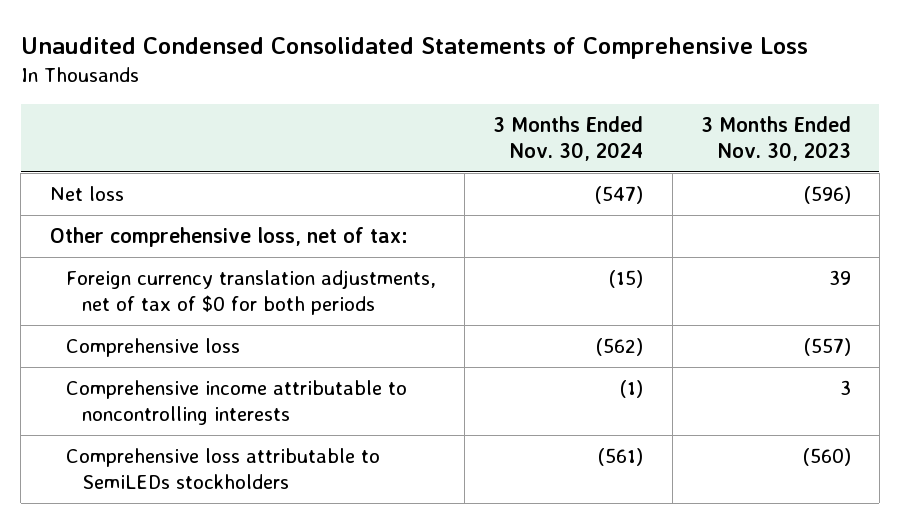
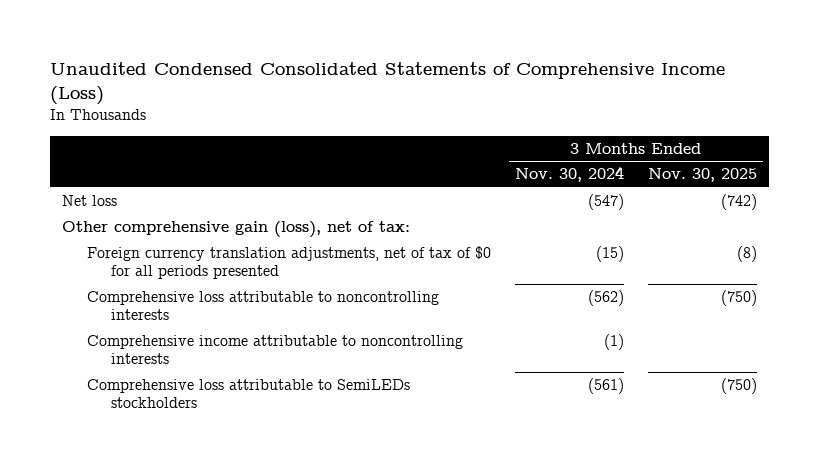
[20,36,808,59] Unaudited Condensed Consolidated Statements of Comprehensive Loss -> [50,61,726,105] Unaudited Condensed Consolidated Statements of Comprehensive Income (Loss)
[700,115,851,161] 3 Months Ended Nov. 30, 2023 -> none
none -> [648,168,758,183] Nov. 30, 2025
[49,227,408,248] Other comprehensive loss, net of tax: -> [62,221,411,239] Other comprehensive gain (loss), net of tax:
[65,270,436,316] Foreign currency translation adjustments, net of tax of $0 for both periods -> [86,246,491,280] Foreign currency translation adjustments, net of tax of $0 for all periods presented
[65,338,240,358] Comprehensive loss -> [86,291,439,321] Comprehensive loss attributable to noncontrolling interests

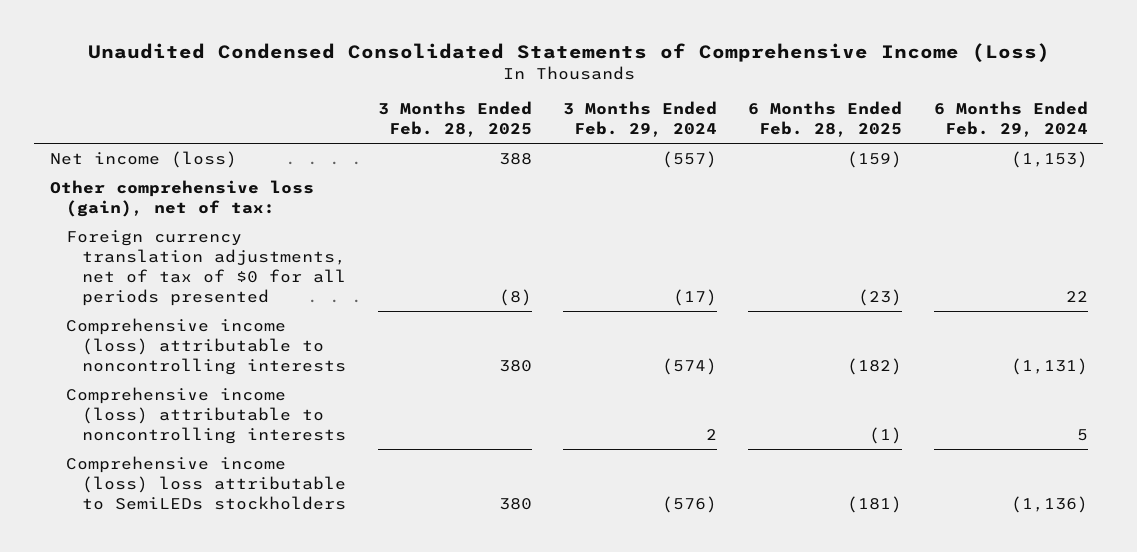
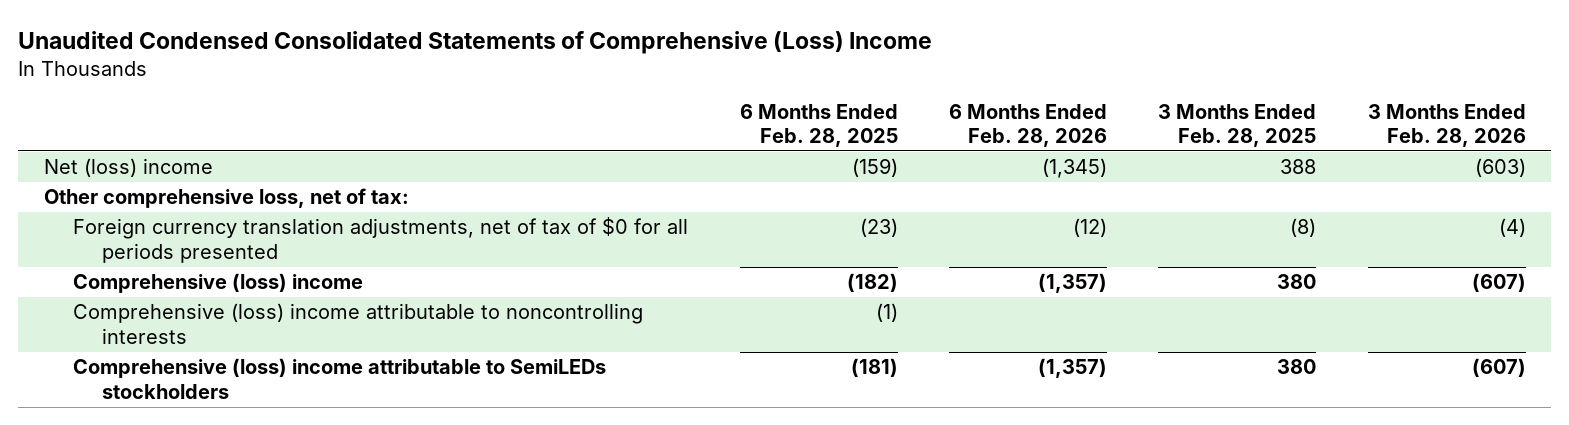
[87,43,1050,63] Unaudited Condensed Consolidated Statements of Comprehensive Income (Loss) -> [18,31,933,55] Unaudited Condensed Consolidated Statements of Comprehensive (Loss) Income
[562,101,717,138] 3 Months Ended Feb. 29, 2024 -> none
[933,101,1088,138] 6 Months Ended Feb. 29, 2024 -> none
none -> [948,103,1107,147] 6 Months Ended Feb. 28, 2026
none -> [1367,103,1526,147] 3 Months Ended Feb. 28, 2026
[49,150,237,168] Net income (loss) -> [43,158,213,178] Net (loss) income
[49,179,314,217] Other comprehensive loss (gain), net of tax: -> [43,188,409,209] Other comprehensive loss, net of tax:
[65,317,347,375] Comprehensive income (loss) attributable to noncontrolling interests -> [73,273,364,294] Comprehensive (loss) income
[65,386,347,444] Comprehensive income (loss) attributable to noncontrolling interests -> [73,303,644,344] Comprehensive (loss) income attributable to noncontrolling interests
[65,455,347,510] Comprehensive income (loss) loss attributable to SemiLEDs stockholders -> [73,358,607,399] Comprehensive (loss) income attributable to SemiLEDs stockholders

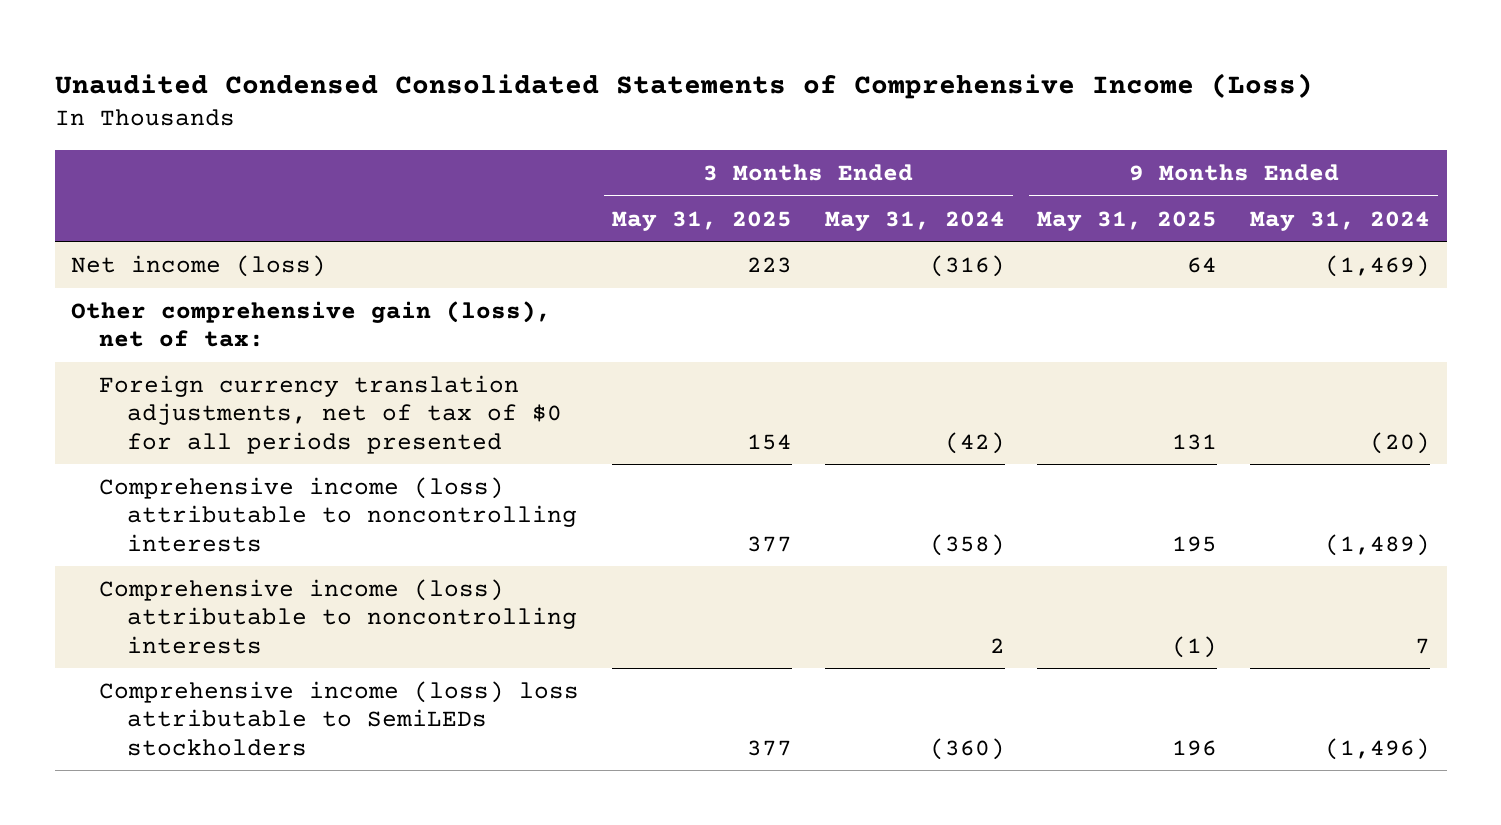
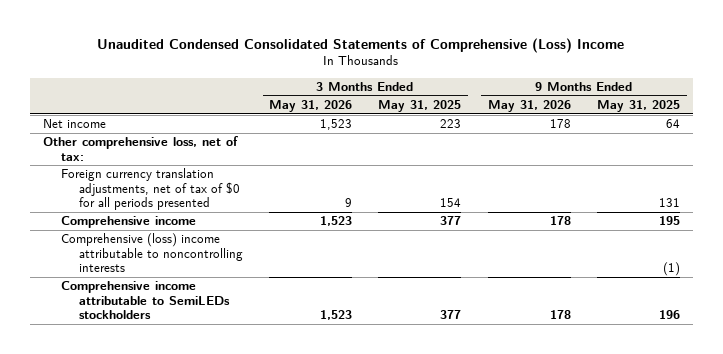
[54,72,1313,99] Unaudited Condensed Consolidated Statements of Comprehensive Income (Loss) -> [97,37,625,53] Unaudited Condensed Consolidated Statements of Comprehensive (Loss) Income
[824,210,1005,231] May 31, 2024 -> none
[1250,210,1431,231] May 31, 2024 -> none
none -> [269,99,353,112] May 31, 2026
none -> [487,99,571,112] May 31, 2026
[70,254,326,277] Net income (loss) -> [42,119,106,129] Net income
[70,300,551,348] Other comprehensive gain (loss), net of tax: -> [42,136,238,161] Other comprehensive loss, net of tax:
[99,476,578,552] Comprehensive income (loss) attributable to noncontrolling interests -> [60,216,196,229] Comprehensive income
[99,578,578,654] Comprehensive income (loss) attributable to noncontrolling interests -> [60,233,243,273] Comprehensive (loss) income attributable to noncontrolling interests
[99,680,580,756] Comprehensive income (loss) loss attributable to SemiLEDs stockholders -> [60,281,230,320] Comprehensive income attributable to SemiLEDs stockholders

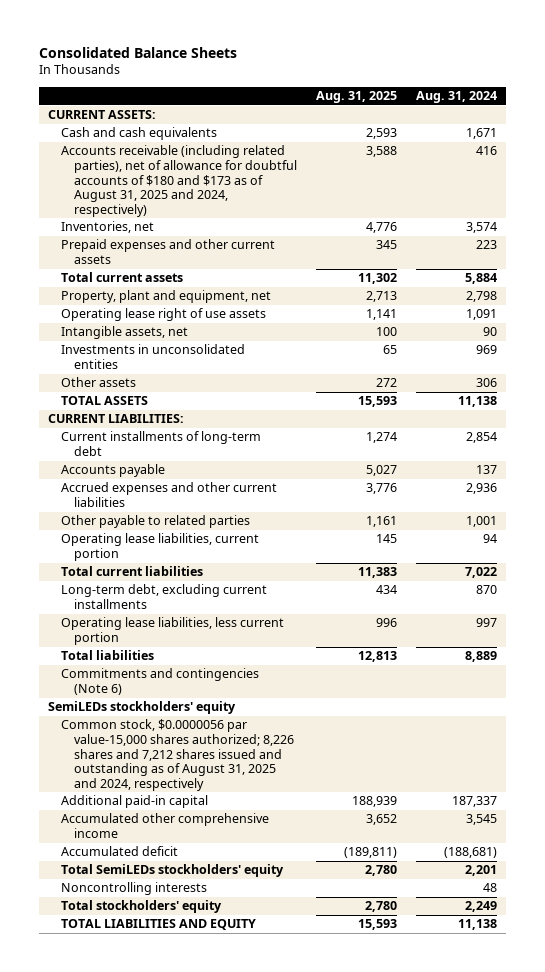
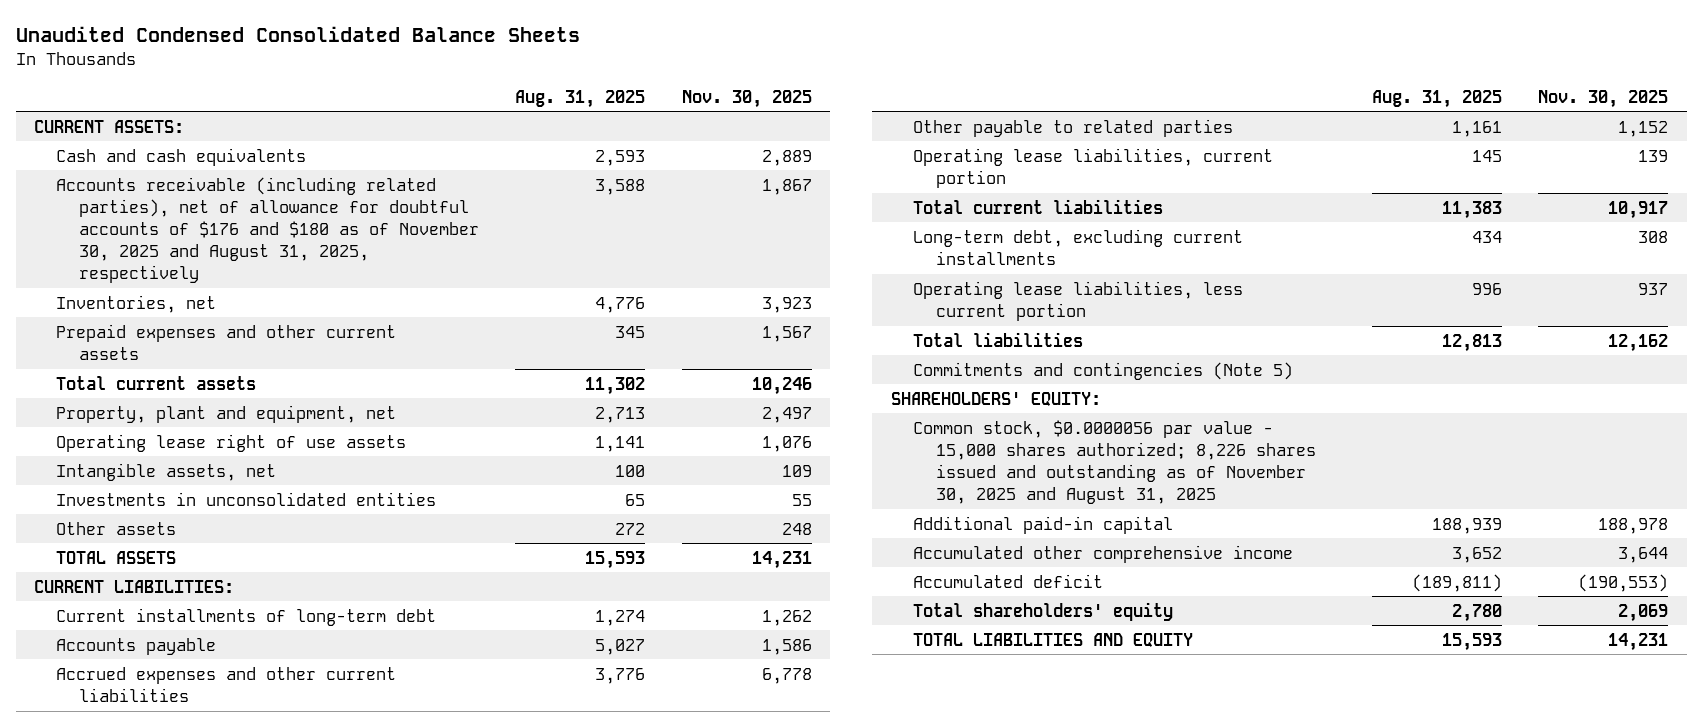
[38,46,237,58] Consolidated Balance Sheets -> [15,26,580,43] Unaudited Condensed Consolidated Balance Sheets
[415,91,497,104] Aug. 31, 2024 -> none
none -> [681,89,812,108] Nov. 30, 2025
[60,145,297,217] Accounts receivable (including related parties), net of allowance for doubtful accounts of $180 and $173 as of August 31, 2025 and 2024, respectively) -> [56,176,479,284] Accounts receivable (including related parties), net of allowance for doubtful accounts of $176 and $180 as of November 30, 2025 and August 31, 2025, respectively
[60,668,259,695] Commitments and contingencies (Note 6) -> [913,361,1294,380] Commitments and contingencies (Note 5)
[48,701,237,715] SemiLEDs stockholders' equity -> [890,391,1101,406] SHAREHOLDERS' EQUITY:
[60,719,294,791] Common stock, $0.0000056 par value-15,000 shares authorized; 8,226 shares and 7,212 shares issued and outstanding as of August 31, 2025 and 2024, respectively -> [913,419,1316,505] Common stock, $0.0000056 par value - 15,000 shares authorized; 8,226 shares issued and outstanding as of November 30, 2025 and August 31, 2025
[60,882,207,896] Noncontrolling interests -> none
[60,900,222,914] Total stockholders' equity -> none
[60,864,284,878] Total SemiLEDs stockholders' equity -> [913,601,1174,621] Total shareholders' equity

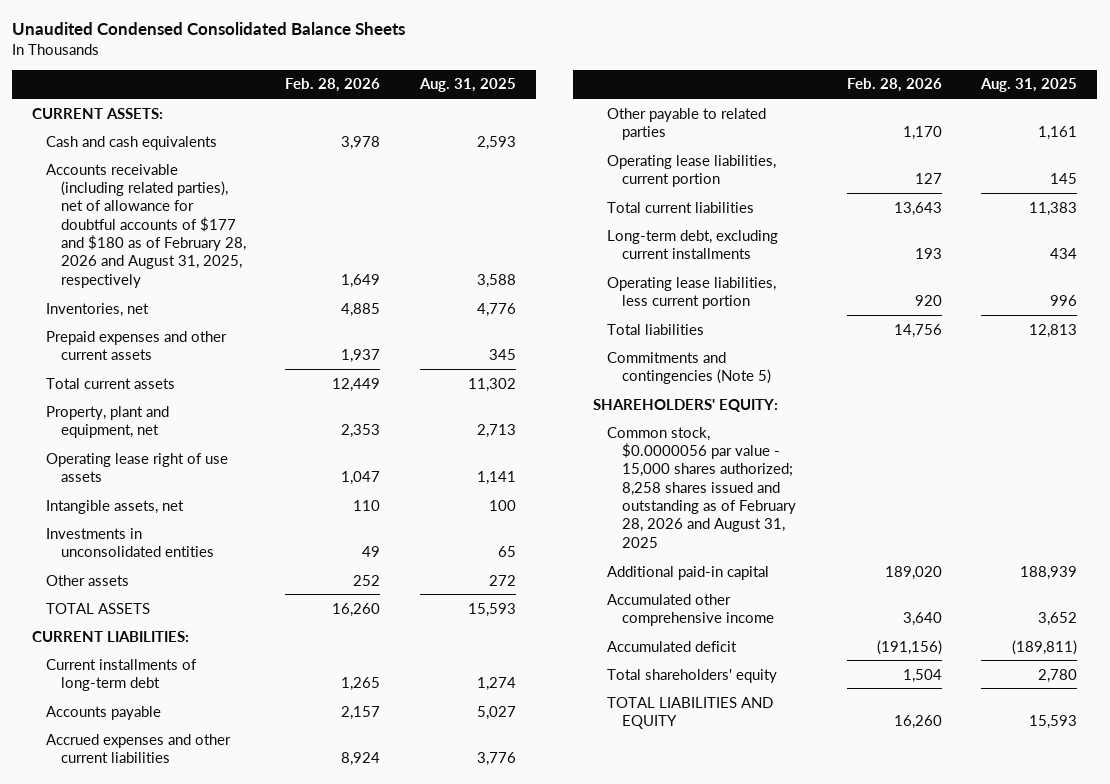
[681,89,812,108] Nov. 30, 2025 -> none
none -> [285,78,381,93] Feb. 28, 2026
[56,176,479,284] Accounts receivable (including related parties), net of allowance for doubtful accounts of $176 and $180 as of November 30, 2025 and August 31, 2025, respectively -> [46,163,246,288] Accounts receivable (including related parties), net of allowance for doubtful accounts of $177 and $180 as of February 28, 2026 and August 31, 2025, respectively
[913,419,1316,505] Common stock, $0.0000056 par value - 15,000 shares authorized; 8,226 shares issued and outstanding as of November 30, 2025 and August 31, 2025 -> [607,426,796,548] Common stock, $0.0000056 par value - 15,000 shares authorized; 8,258 shares issued and outstanding as of February 28, 2026 and August 31, 2025

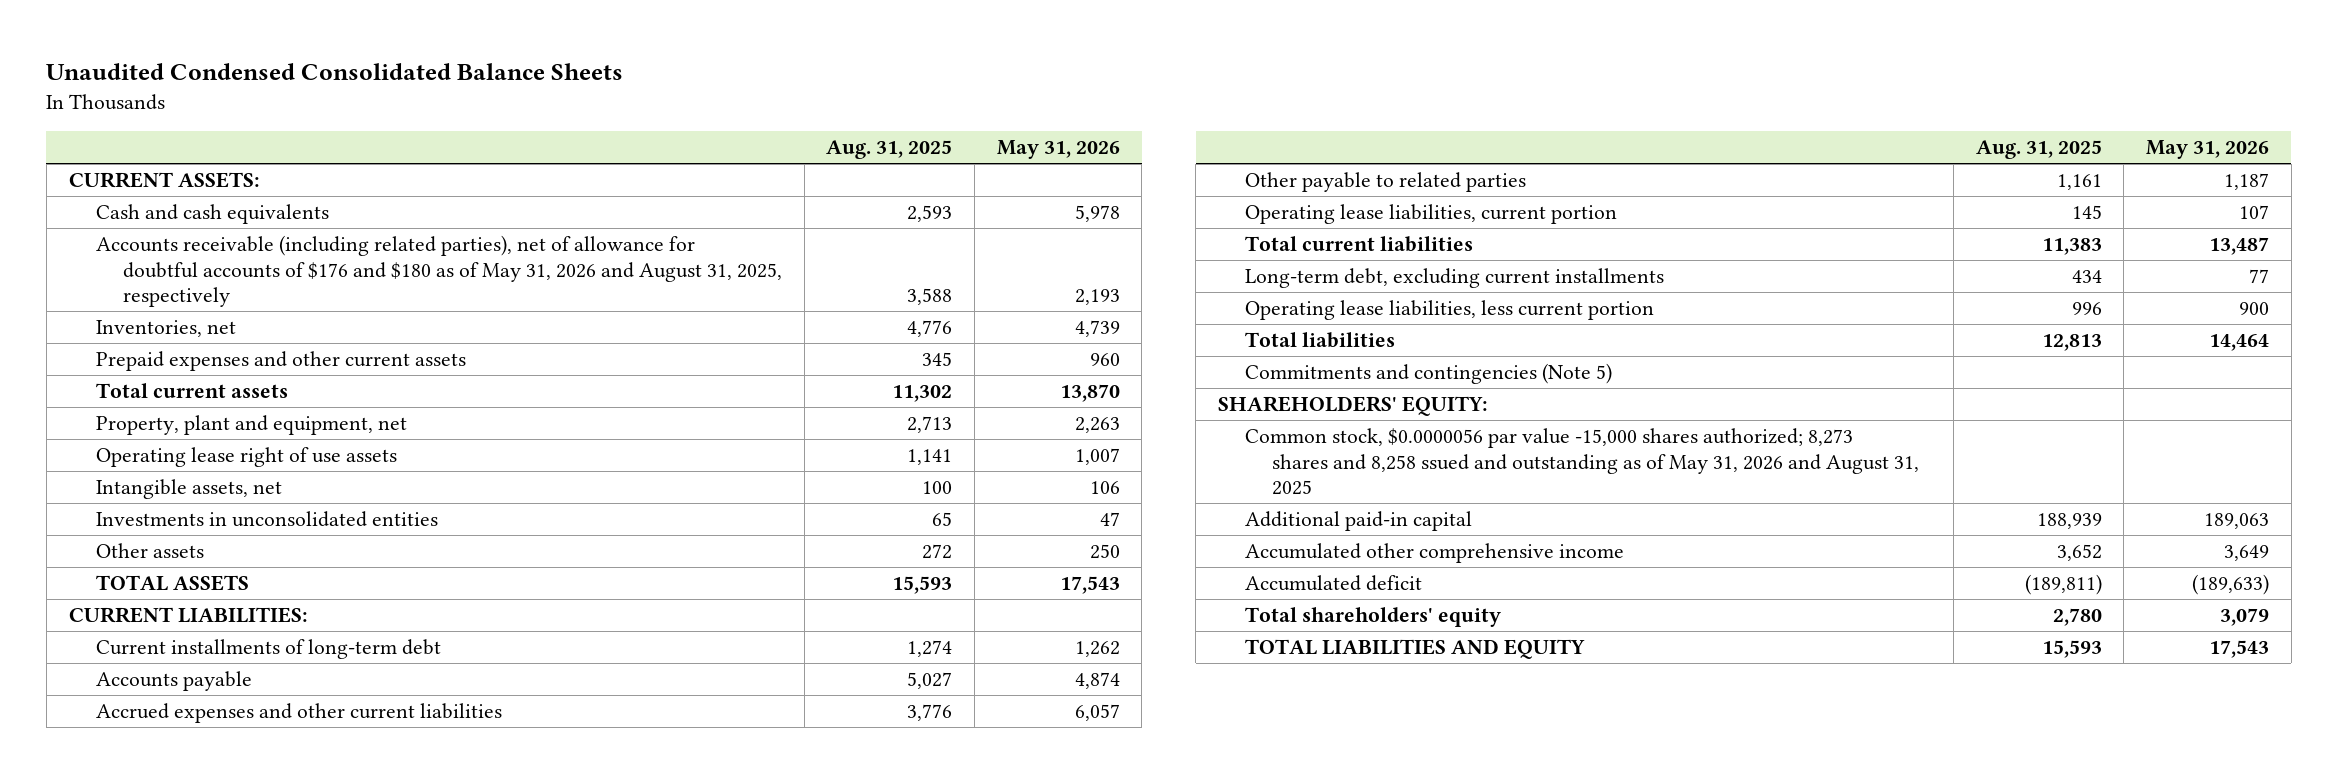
[285,78,381,93] Feb. 28, 2026 -> none
none -> [996,140,1120,160] May 31, 2026
[46,163,246,288] Accounts receivable (including related parties), net of allowance for doubtful accounts of $177 and $180 as of February 28, 2026 and August 31, 2025, respectively -> [95,235,782,308] Accounts receivable (including related parties), net of allowance for doubtful accounts of $176 and $180 as of May 31, 2026 and August 31, 2025, respectively
[607,426,796,548] Common stock, $0.0000056 par value - 15,000 shares authorized; 8,258 shares issued and outstanding as of February 28, 2026 and August 31, 2025 -> [1245,428,1920,496] Common stock, $0.0000056 par value -15,000 shares authorized; 8,273 shares and 8,258 ssued and outstanding as of May 31, 2026 and August 31, 2025

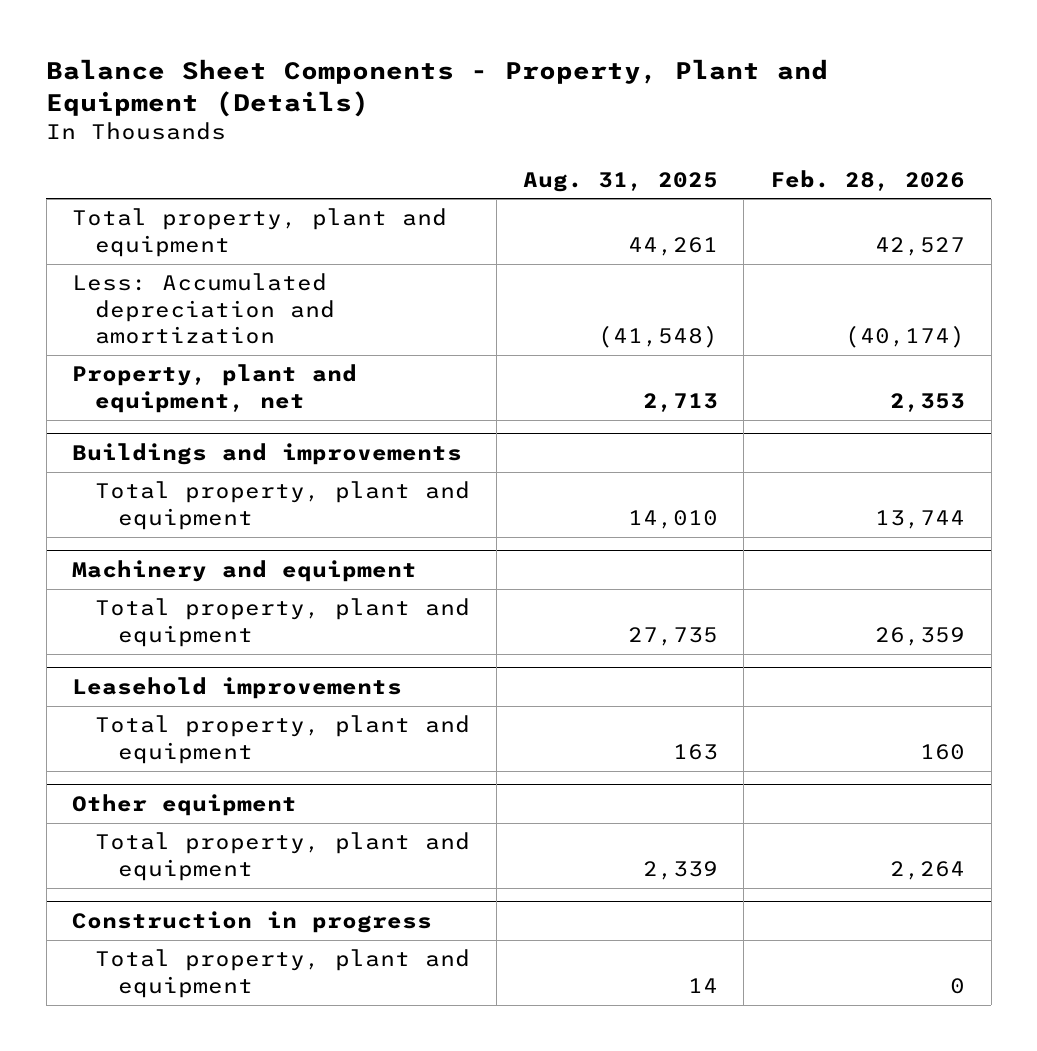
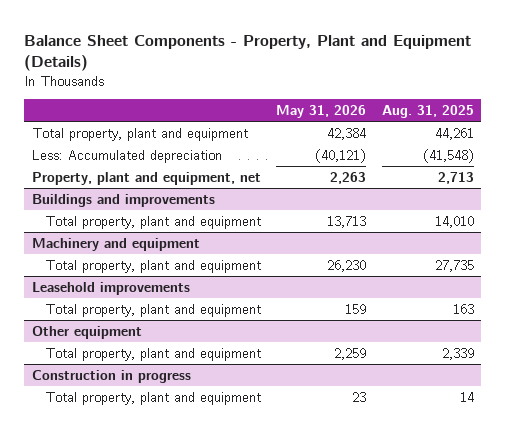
[769,169,965,191] Feb. 28, 2026 -> none
none -> [276,105,367,119] May 31, 2026
[72,273,336,345] Less: Accumulated depreciation and amortization -> [31,149,222,163] Less: Accumulated depreciation

